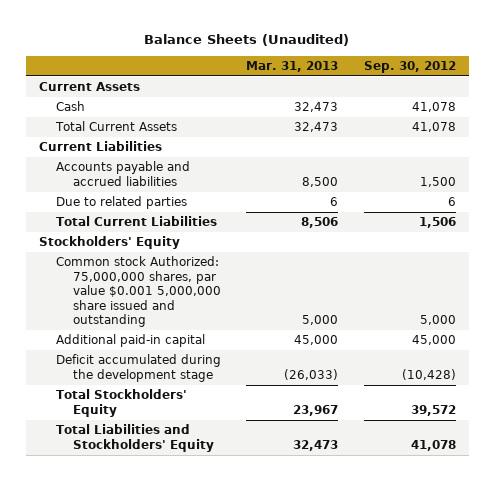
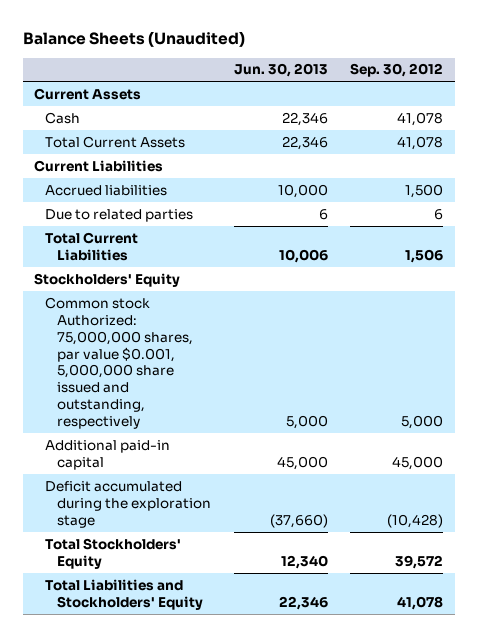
[246,60,339,72] Mar. 31, 2013 -> none
none -> [233,63,328,78] Jun. 30, 2013
[55,161,190,186] Accounts payable and accrued liabilities -> [45,184,168,196] Accrued liabilities
[55,256,221,328] Common stock Authorized: 75,000,000 shares, par value $0.001 5,000,000 share issued and outstanding -> [45,296,193,430] Common stock Authorized: 75,000,000 shares, par value $0.001, 5,000,000 share issued and outstanding, respectively
[55,354,221,382] Deficit accumulated during the development stage -> [45,480,211,528] Deficit accumulated during the exploration stage

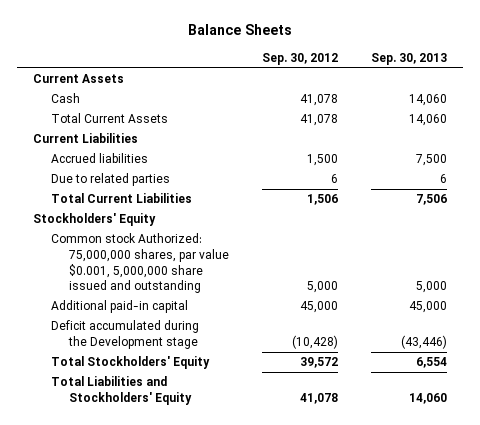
[22,30,245,47] Balance Sheets (Unaudited) -> [187,24,292,36] Balance Sheets
[233,63,328,78] Jun. 30, 2013 -> none
none -> [370,52,447,65] Sep. 30, 2013
[45,296,193,430] Common stock Authorized: 75,000,000 shares, par value $0.001, 5,000,000 share issued and outstanding, respectively -> [50,233,229,294] Common stock Authorized: 75,000,000 shares, par value $0.001, 5,000,000 share issued and outstanding
[45,480,211,528] Deficit accumulated during the exploration stage -> [50,320,199,349] Deficit accumulated during the Development stage

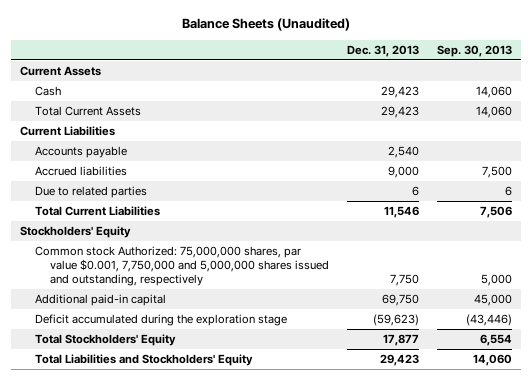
[187,24,292,36] Balance Sheets -> [182,18,351,32] Balance Sheets (Unaudited)
[261,52,338,65] Sep. 30, 2012 -> none
none -> [346,44,419,57] Dec. 31, 2013
none -> [34,146,127,159] Accounts payable
[50,233,229,294] Common stock Authorized: 75,000,000 shares, par value $0.001, 5,000,000 share issued and outstanding -> [34,246,329,287] Common stock Authorized: 75,000,000 shares, par value $0.001, 7,750,000 and 5,000,000 shares issued and outstanding, respectively
[50,320,199,349] Deficit accumulated during the Development stage -> [34,314,287,327] Deficit accumulated during the exploration stage

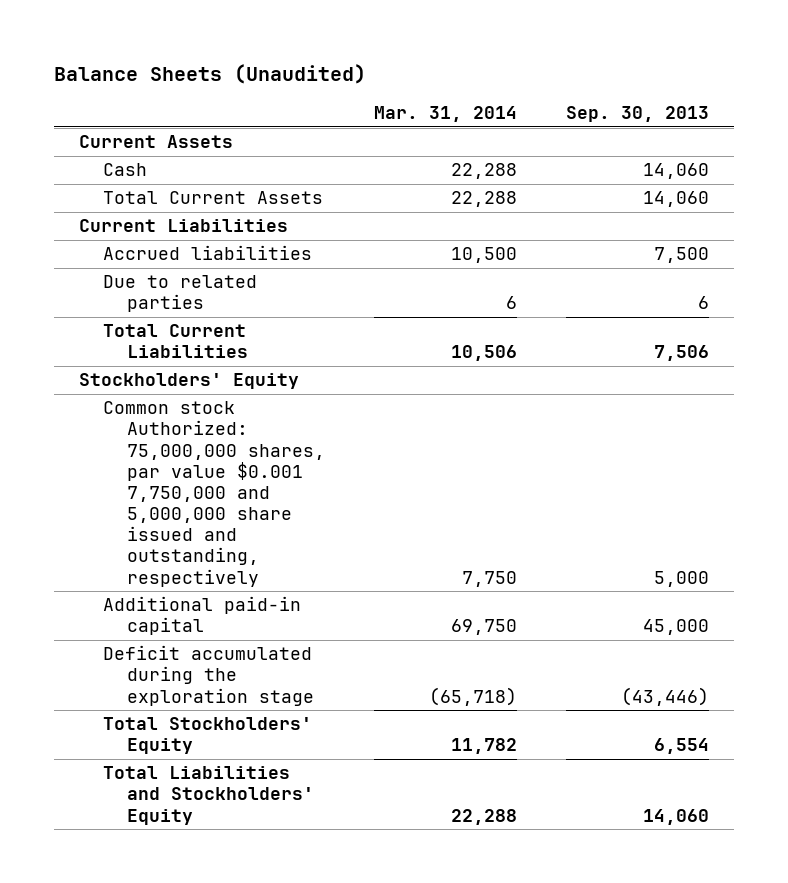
[346,44,419,57] Dec. 31, 2013 -> none
none -> [374,105,518,122] Mar. 31, 2014
[34,146,127,159] Accounts payable -> none
[34,246,329,287] Common stock Authorized: 75,000,000 shares, par value $0.001, 7,750,000 and 5,000,000 shares issued and outstanding, respectively -> [102,401,326,587] Common stock Authorized: 75,000,000 shares, par value $0.001 7,750,000 and 5,000,000 share issued and outstanding, respectively

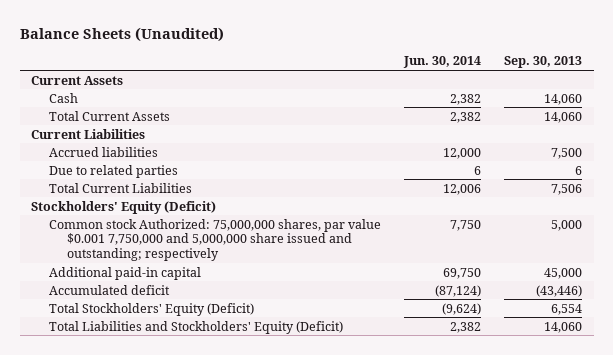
[374,105,518,122] Mar. 31, 2014 -> none
none -> [402,56,481,69] Jun. 30, 2014
[78,373,299,390] Stockholders' Equity -> [31,200,217,214] Stockholders' Equity (Deficit)
[102,401,326,587] Common stock Authorized: 75,000,000 shares, par value $0.001 7,750,000 and 5,000,000 share issued and outstanding, respectively -> [48,218,381,262] Common stock Authorized: 75,000,000 shares, par value $0.001 7,750,000 and 5,000,000 share issued and outstanding; respectively
[102,645,315,706] Deficit accumulated during the exploration stage -> [48,284,170,295] Accumulated deficit
[102,717,312,755] Total Stockholders' Equity -> [48,302,254,316] Total Stockholders' Equity (Deficit)
[102,766,315,825] Total Liabilities and Stockholders' Equity -> [48,320,343,334] Total Liabilities and Stockholders' Equity (Deficit)

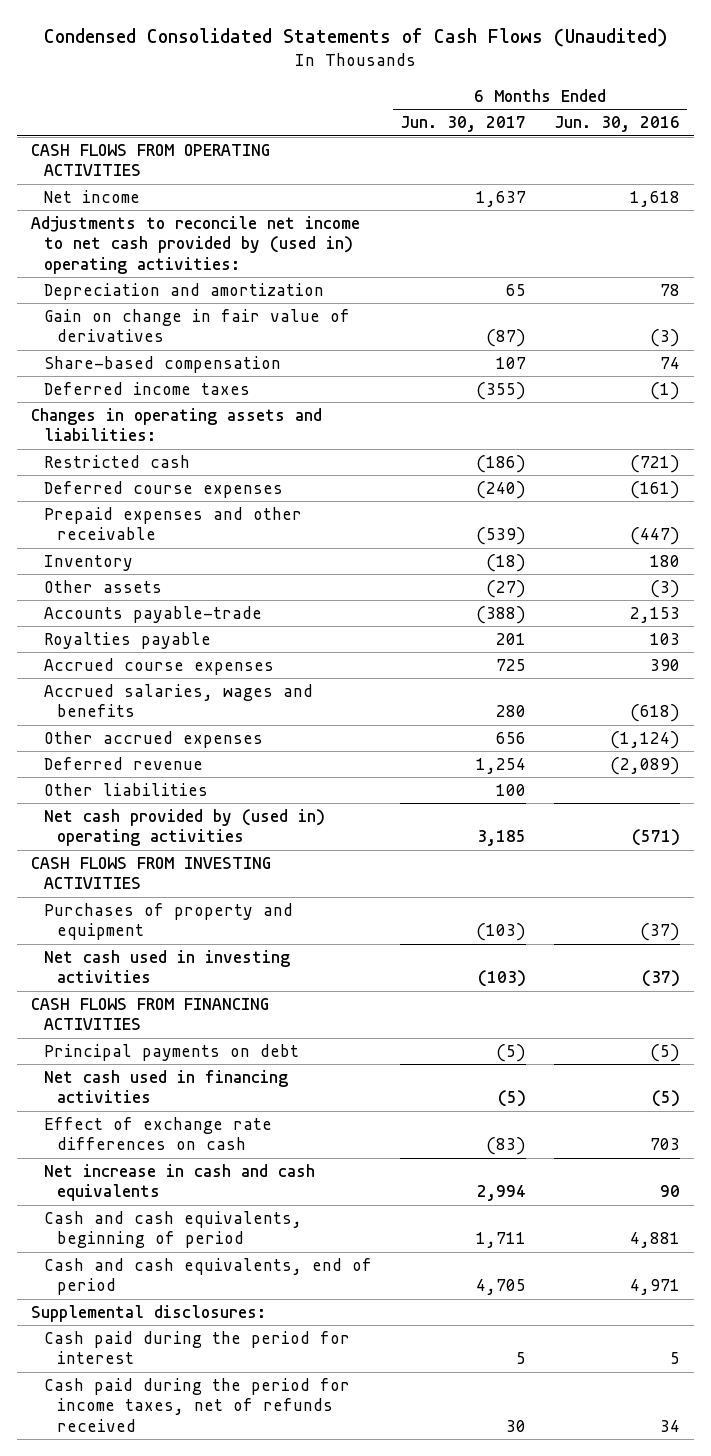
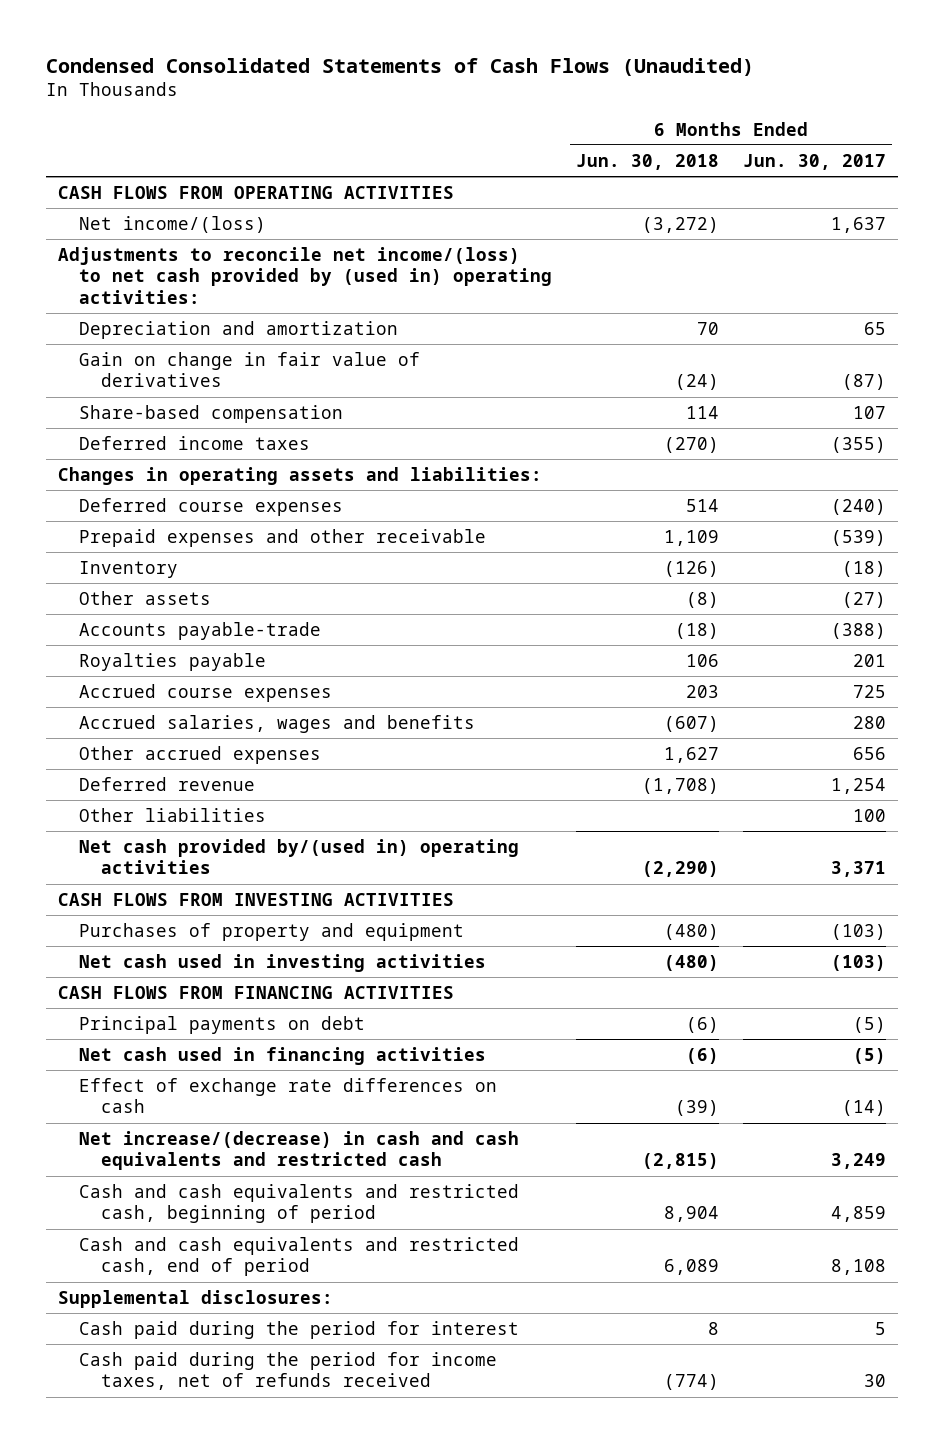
[553,116,680,133] Jun. 30, 2016 -> none
none -> [576,153,720,170] Jun. 30, 2018
[44,189,141,203] Net income -> [79,215,267,233] Net income/(loss)
[31,215,361,275] Adjustments to reconcile net income to net cash provided by (used in) operating activities: -> [57,246,553,304] Adjustments to reconcile net income/(loss) to net cash provided by (used in) operating activities:
[44,454,191,468] Restricted cash -> none
[44,808,326,847] Net cash provided by (used in) operating activities -> [79,838,520,875] Net cash provided by/(used in) operating activities
[477,830,527,847] 3,185 -> [831,861,887,878] 3,371
[486,1137,527,1156] (83) -> [842,1100,887,1117] (14)
[44,1163,316,1202] Net increase in cash and cash equivalents -> [79,1130,520,1171] Net increase/(decrease) in cash and cash equivalents and restricted cash
[477,1185,527,1202] 2,994 -> [831,1153,887,1170] 3,249
[44,1210,303,1249] Cash and cash equivalents, beginning of period -> [79,1183,520,1224] Cash and cash equivalents and restricted cash, beginning of period
[476,1232,527,1249] 1,711 -> [831,1206,887,1223] 4,859
[44,1257,373,1296] Cash and cash equivalents, end of period -> [79,1236,520,1277] Cash and cash equivalents and restricted cash, end of period
[476,1279,527,1296] 4,705 -> [831,1259,887,1276] 8,108

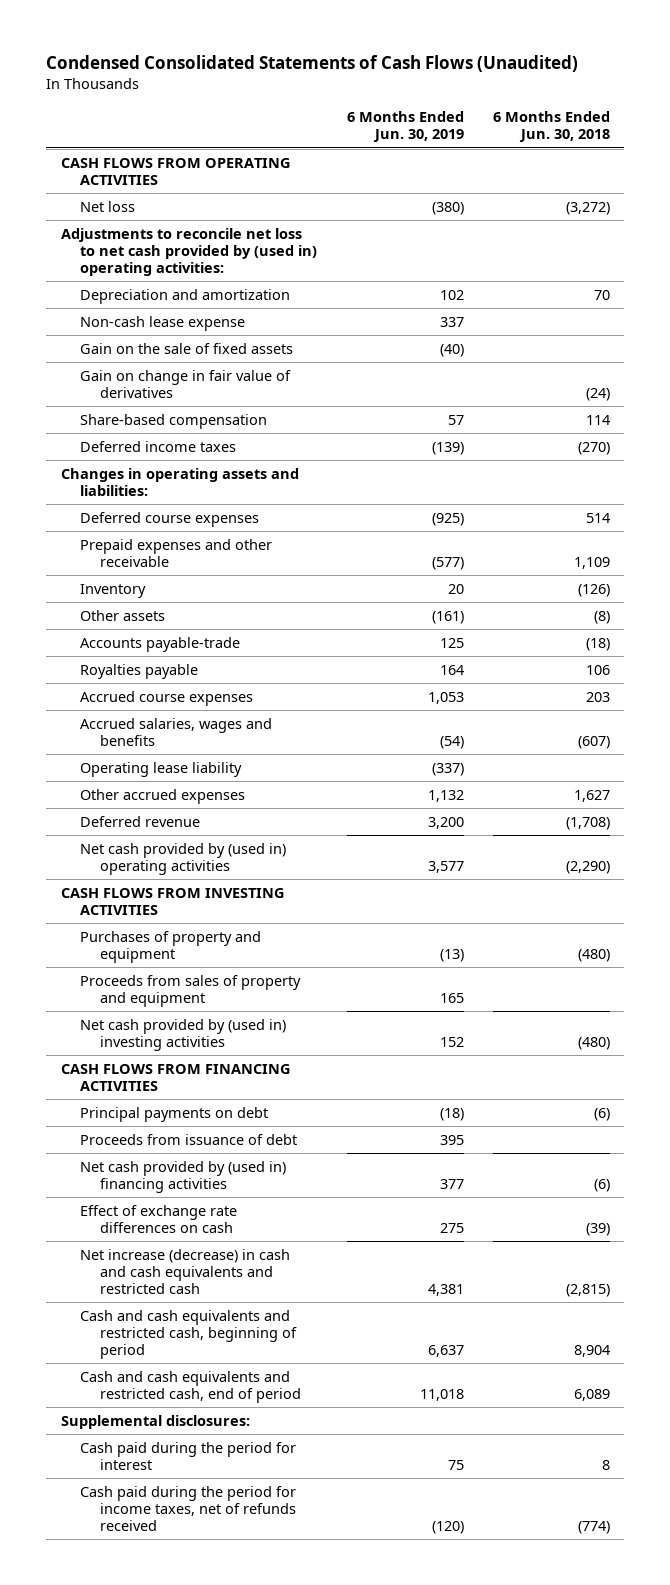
[743,153,887,170] Jun. 30, 2017 -> none
none -> [346,111,464,143] 6 Months Ended Jun. 30, 2019
[79,215,267,233] Net income/(loss) -> [80,200,136,212] Net loss
[57,246,553,304] Adjustments to reconcile net income/(loss) to net cash provided by (used in) operating activities: -> [60,227,318,277] Adjustments to reconcile net loss to net cash provided by (used in) operating activities:
none -> [80,315,246,331] Non-cash lease expense
none -> [80,342,294,354] Gain on the sale of fixed assets
none -> [80,761,243,777] Operating lease liability
[79,807,267,822] Other liabilities -> none
[79,838,520,875] Net cash provided by/(used in) operating activities -> [80,842,287,875] Net cash provided by (used in) operating activities
none -> [80,974,302,1007] Proceeds from sales of property and equipment
[79,953,487,972] Net cash used in investing activities -> [80,1018,287,1051] Net cash provided by (used in) investing activities
none -> [80,1133,298,1145] Proceeds from issuance of debt
[79,1046,487,1065] Net cash used in financing activities -> [80,1160,287,1193] Net cash provided by (used in) financing activities
[79,1130,520,1171] Net increase/(decrease) in cash and cash equivalents and restricted cash -> [80,1248,291,1295] Net increase (decrease) in cash and cash equivalents and restricted cash

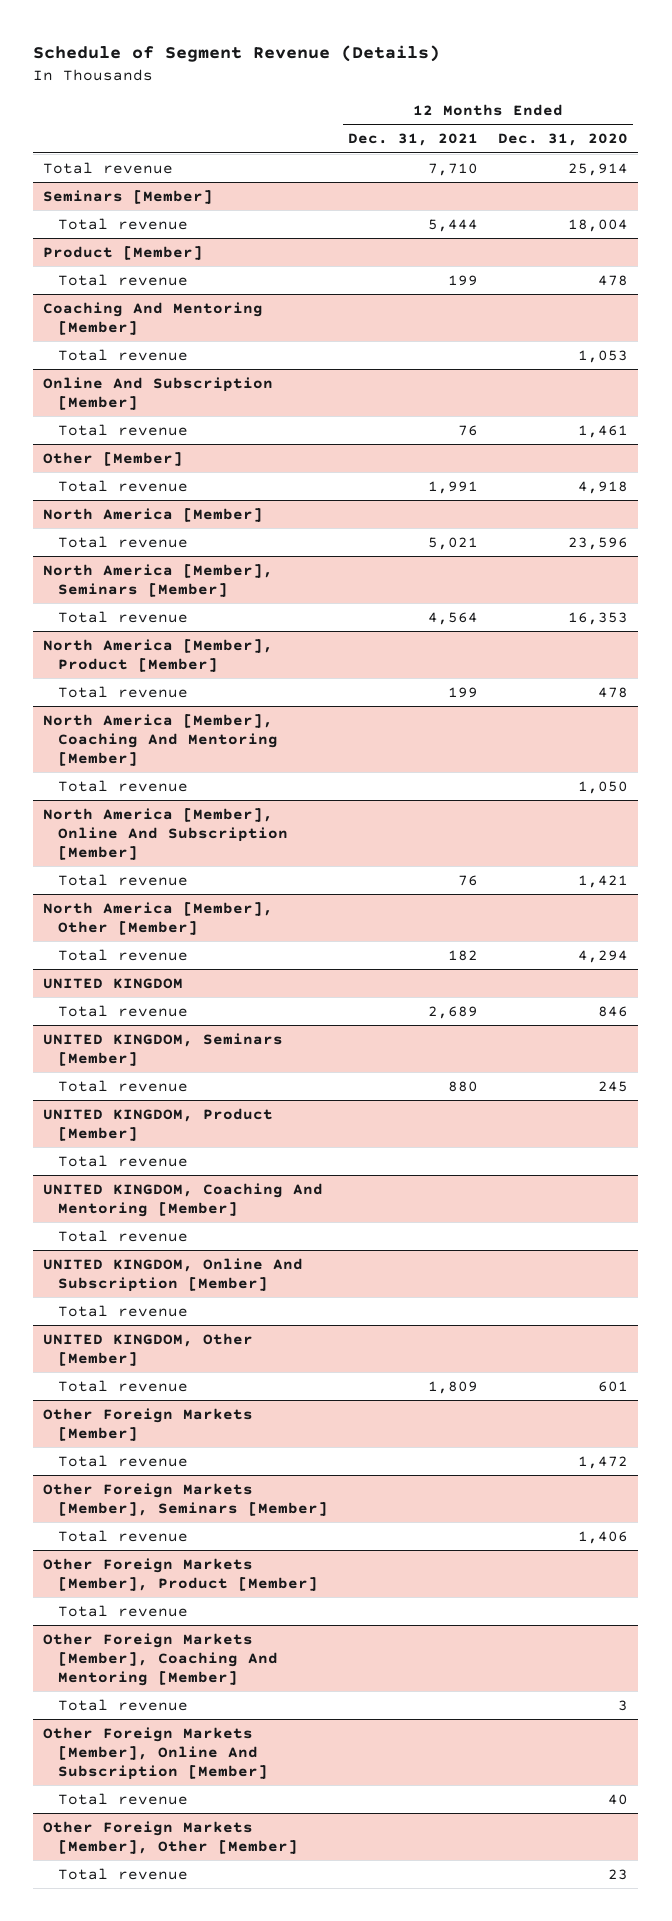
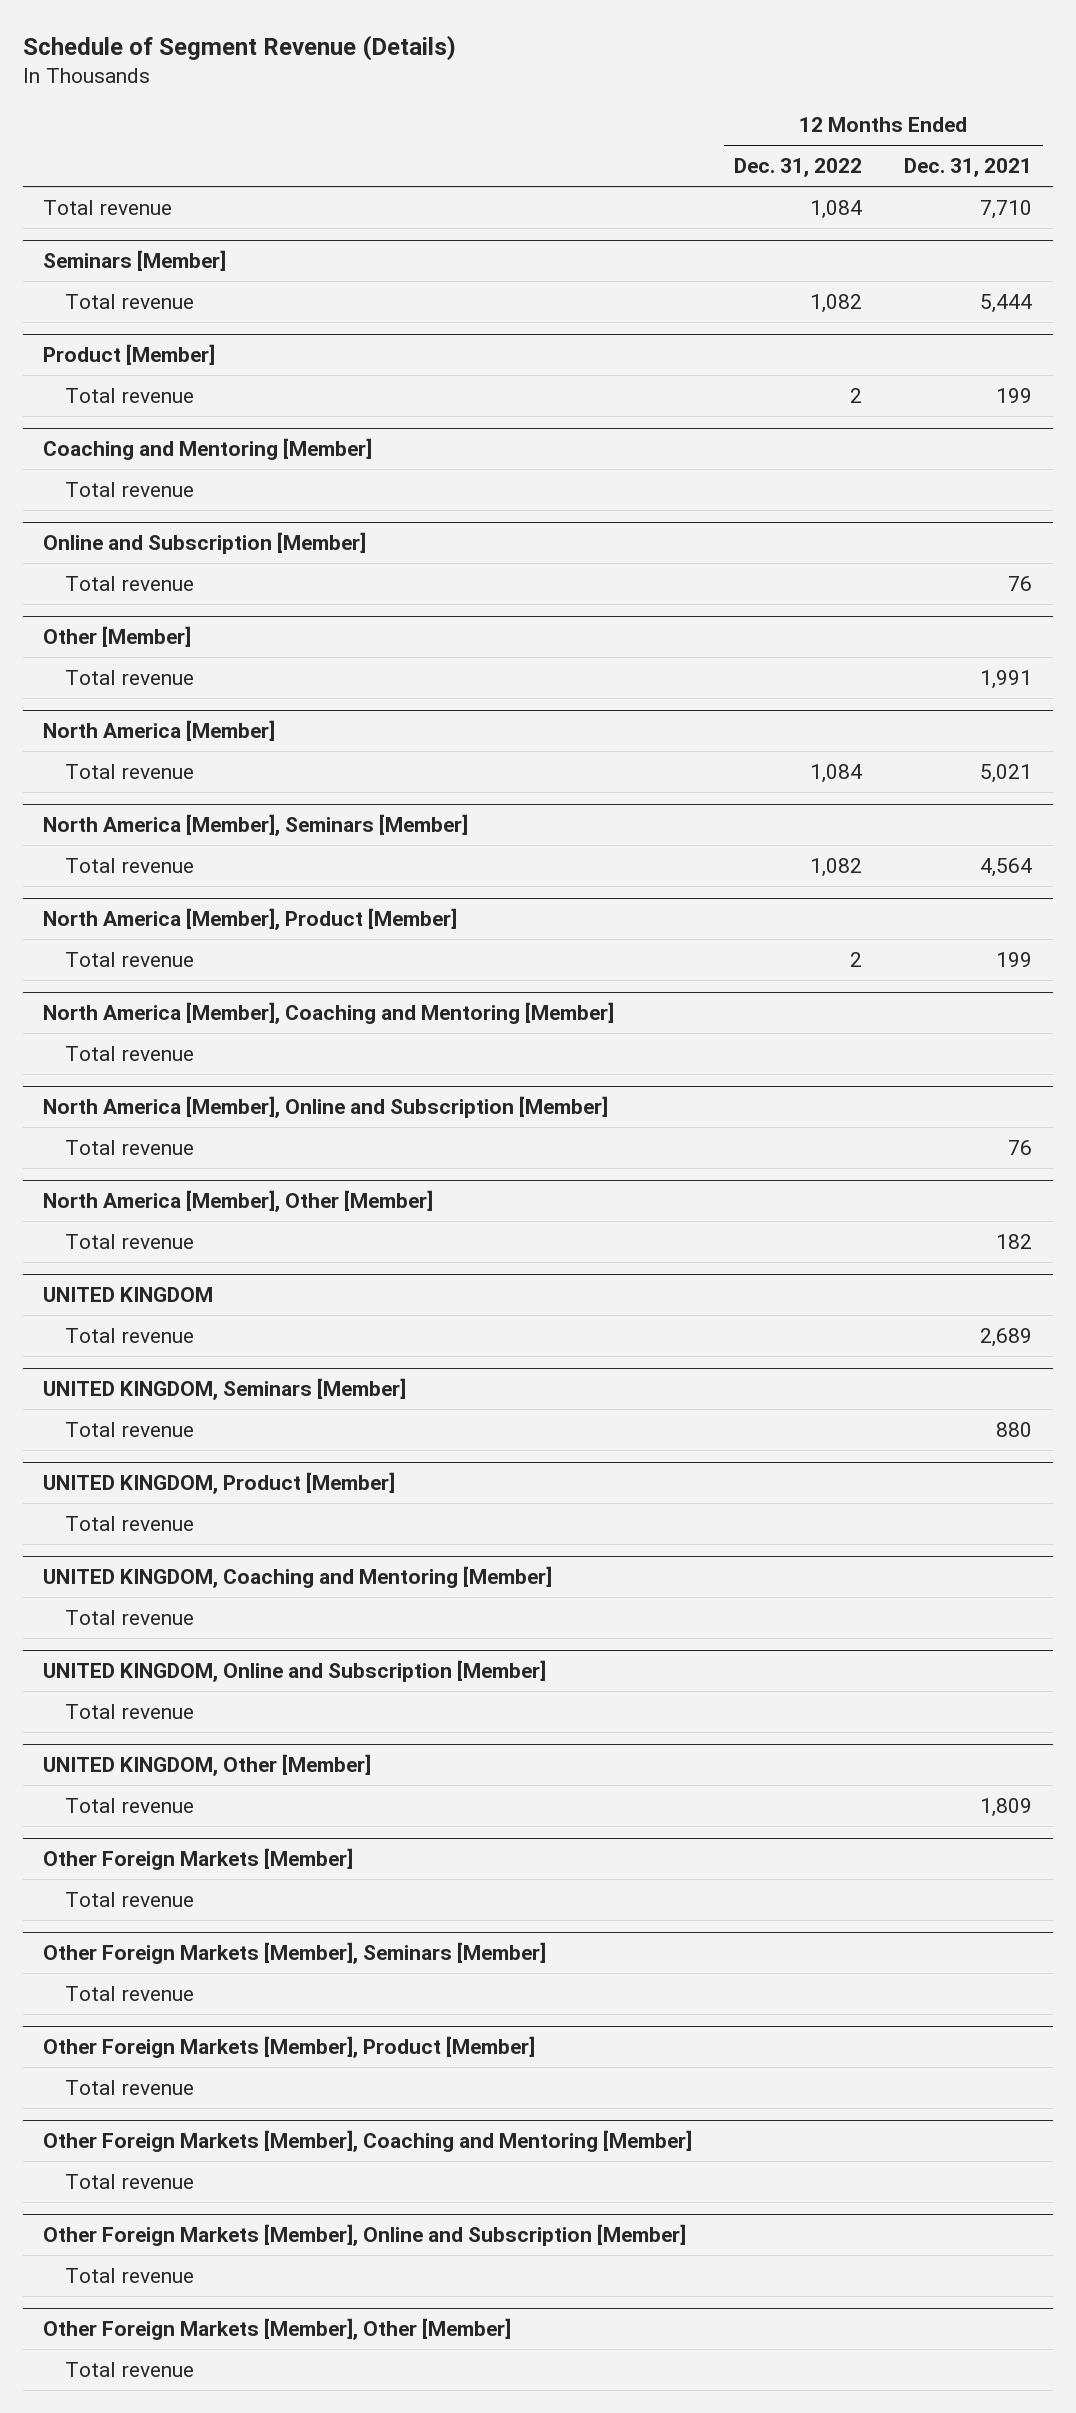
[498,133,629,147] Dec. 31, 2020 -> none
none -> [734,158,863,178] Dec. 31, 2022
[43,301,264,335] Coaching And Mentoring [Member] -> [43,438,373,461] Coaching and Mentoring [Member]
[43,376,274,410] Online And Subscription [Member] -> [43,532,367,555] Online and Subscription [Member]
[43,713,279,766] North America [Member], Coaching And Mentoring [Member] -> [43,1002,615,1025] North America [Member], Coaching and Mentoring [Member]
[43,807,289,860] North America [Member], Online And Subscription [Member] -> [43,1096,609,1119] North America [Member], Online and Subscription [Member]
[43,1182,324,1217] UNITED KINGDOM, Coaching And Mentoring [Member] -> [43,1566,553,1589] UNITED KINGDOM, Coaching and Mentoring [Member]
[43,1257,304,1292] UNITED KINGDOM, Online And Subscription [Member] -> [43,1660,547,1683] UNITED KINGDOM, Online and Subscription [Member]
[43,1632,279,1686] Other Foreign Markets [Member], Coaching And Mentoring [Member] -> [43,2130,693,2153] Other Foreign Markets [Member], Coaching and Mentoring [Member]
[43,1726,269,1780] Other Foreign Markets [Member], Online And Subscription [Member] -> [43,2224,687,2247] Other Foreign Markets [Member], Online and Subscription [Member]

